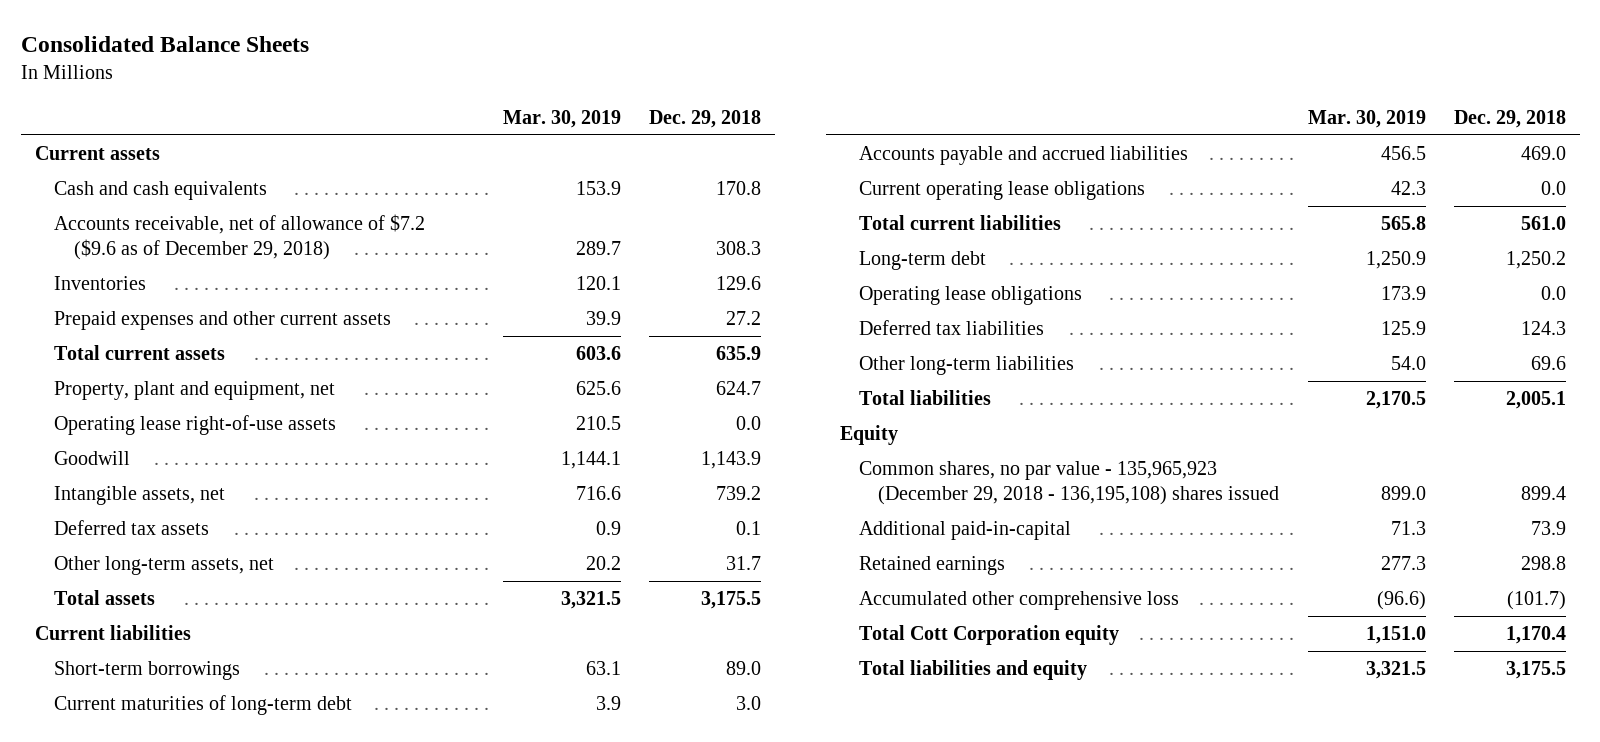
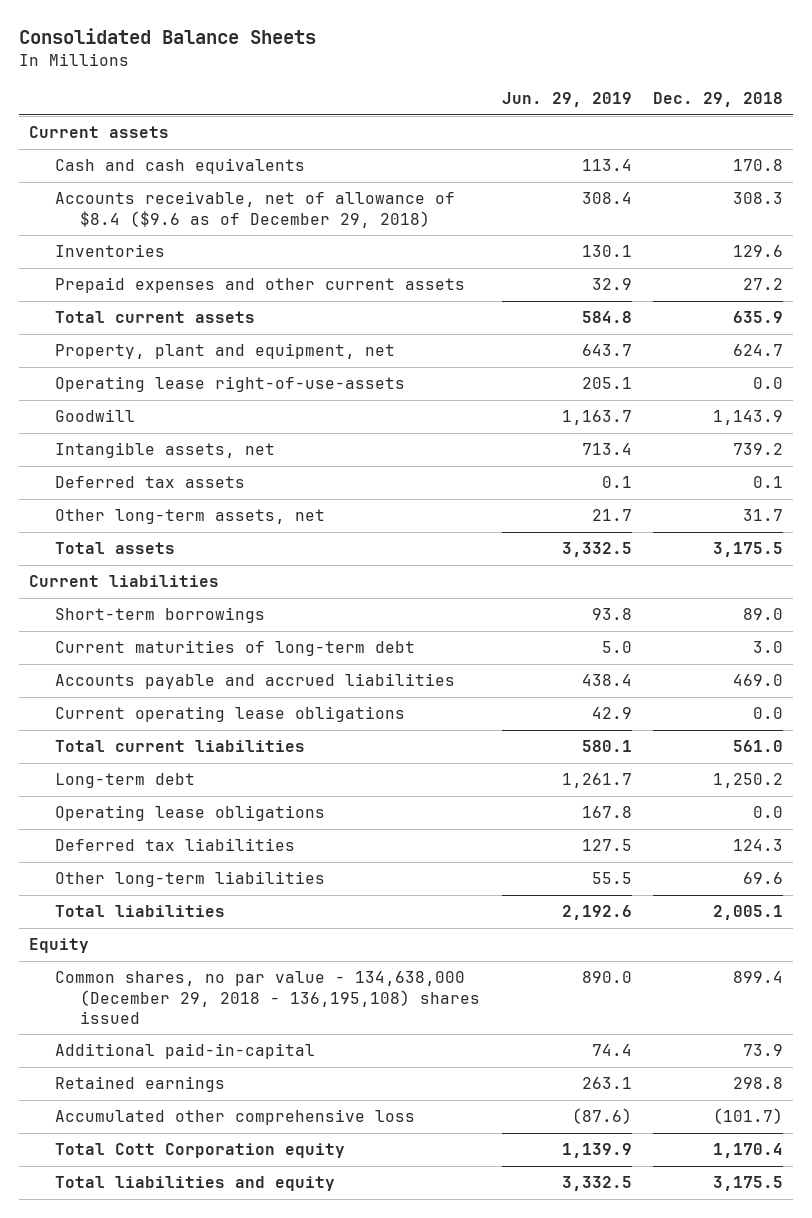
[502,109,621,128] Mar. 30, 2019 -> none
none -> [501,92,632,108] Jun. 29, 2019
[54,214,426,261] Accounts receivable, net of allowance of $7.2 ($9.6 as of December 29, 2018) -> [54,191,455,228] Accounts receivable, net of allowance of $8.4 ($9.6 as of December 29, 2018)
[54,415,337,436] Operating lease right-of-use assets -> [54,376,405,393] Operating lease right-of-use-assets
[859,461,1280,506] Common shares, no par value - 135,965,923 (December 29, 2018 - 136,195,108) shares issued -> [54,971,481,1024] Common shares, no par value - 134,638,000 (December 29, 2018 - 136,195,108) shares issued

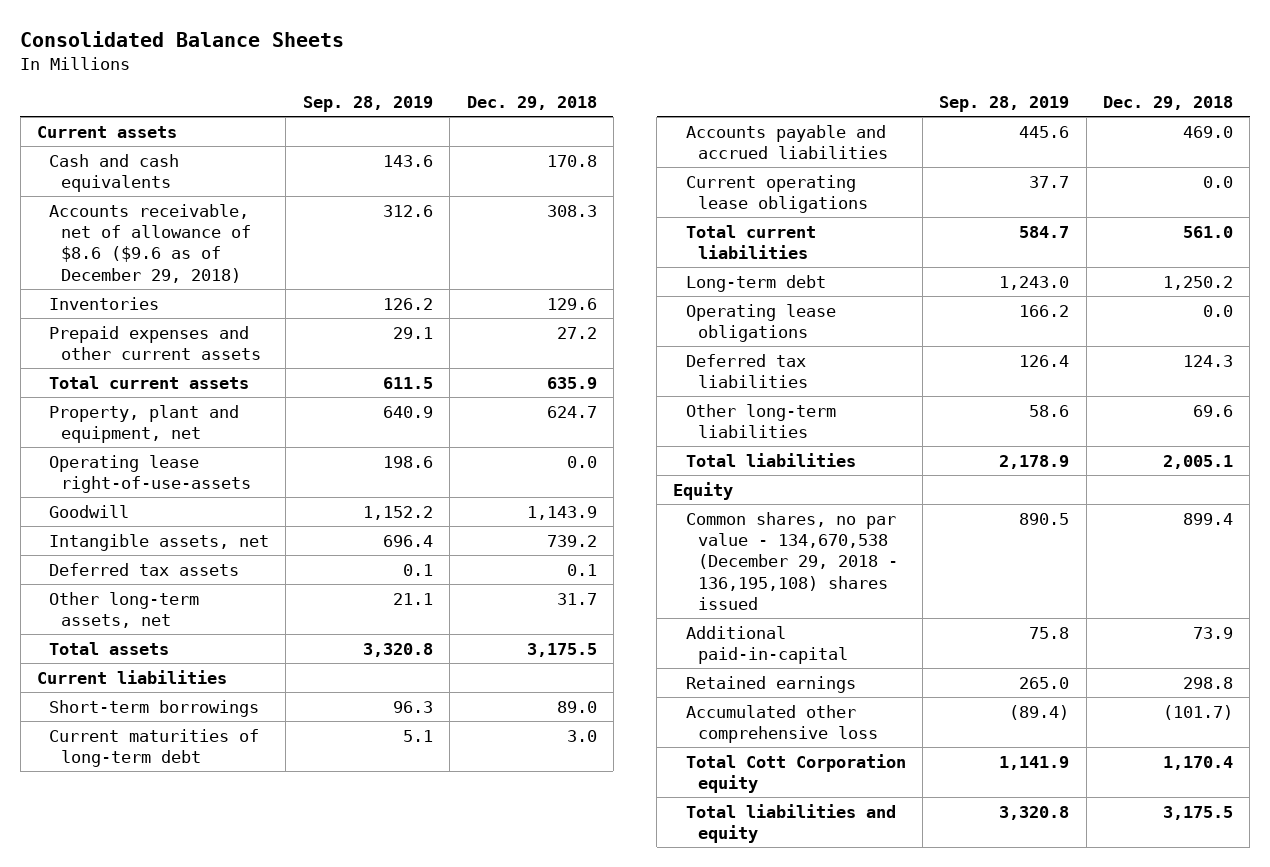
[501,92,632,108] Jun. 29, 2019 -> none
none -> [302,96,433,113] Sep. 28, 2019
[54,191,455,228] Accounts receivable, net of allowance of $8.4 ($9.6 as of December 29, 2018) -> [49,203,252,283] Accounts receivable, net of allowance of $8.6 ($9.6 as of December 29, 2018)
[54,971,481,1024] Common shares, no par value - 134,638,000 (December 29, 2018 - 136,195,108) shares issued -> [685,511,898,611] Common shares, no par value - 134,670,538 (December 29, 2018 - 136,195,108) shares issued

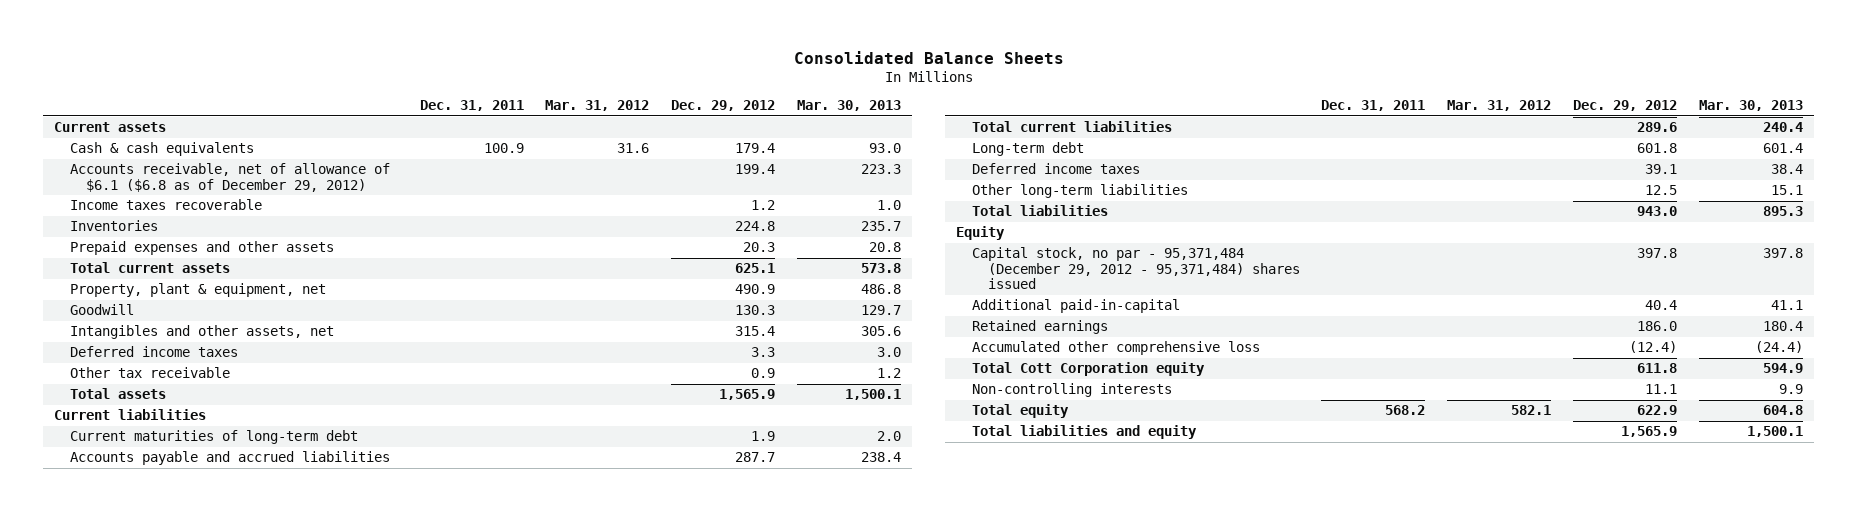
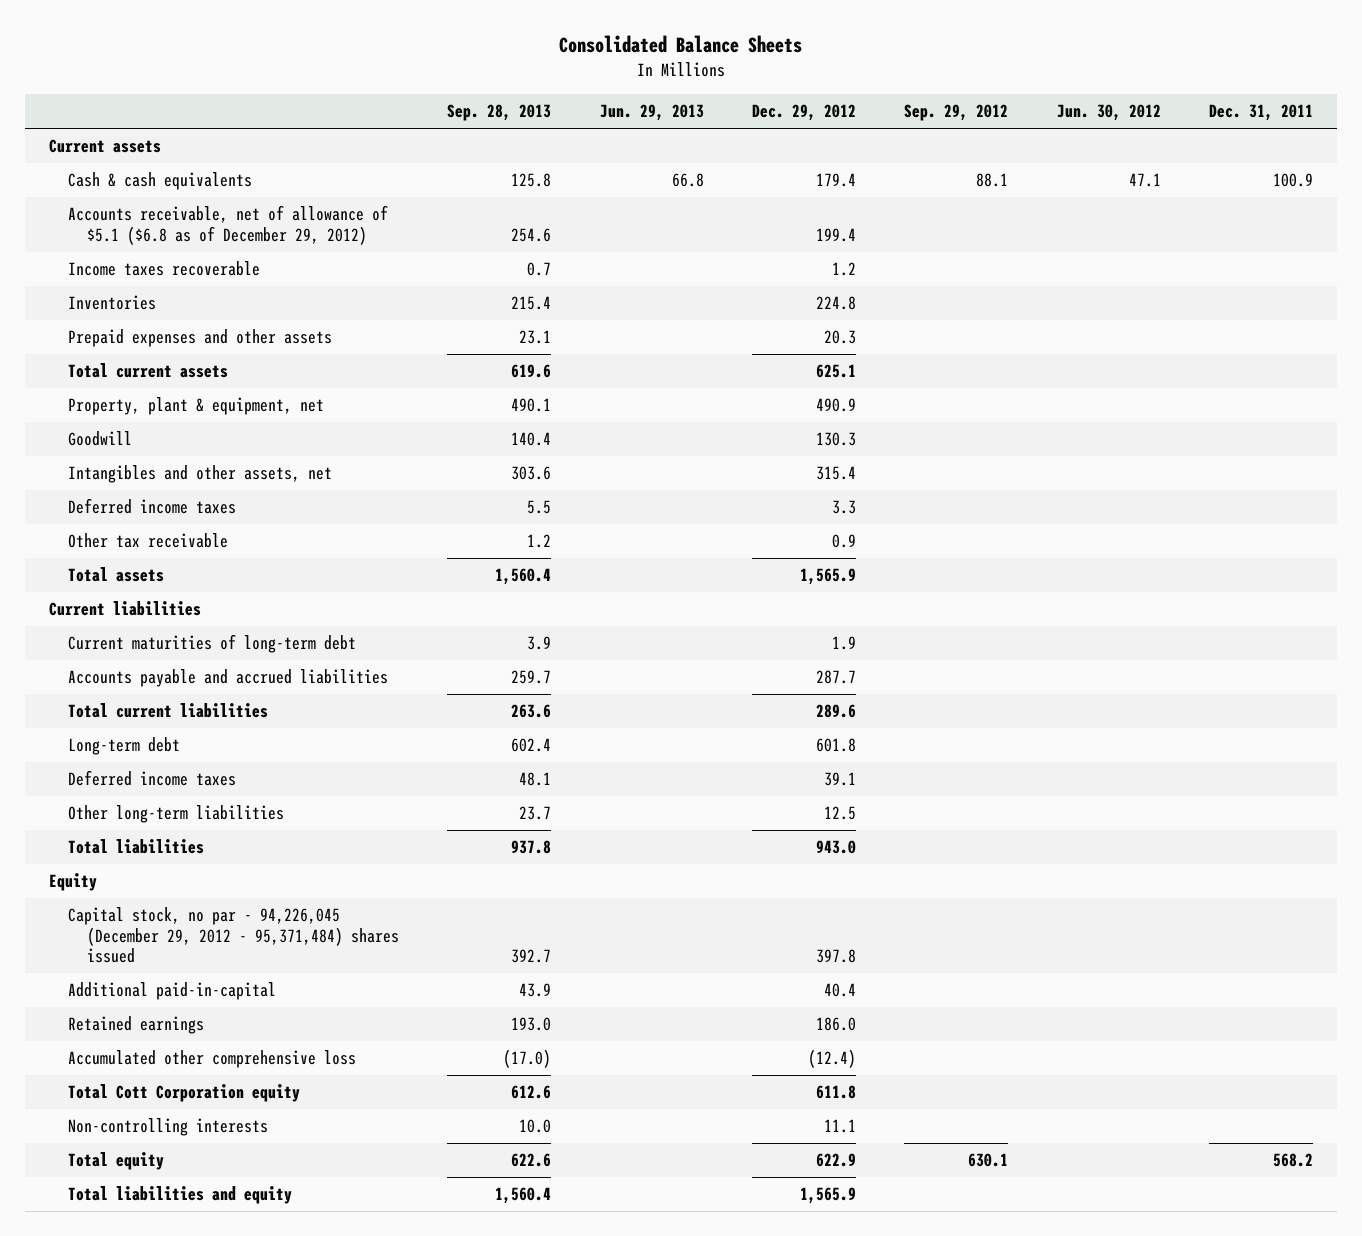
[545,100,650,112] Mar. 31, 2012 -> none
[797,100,902,112] Mar. 30, 2013 -> none
none -> [447,104,552,122] Sep. 28, 2013
none -> [599,104,704,122] Jun. 29, 2013
none -> [904,104,1009,122] Sep. 29, 2012
none -> [1056,104,1161,122] Jun. 30, 2012
[70,163,391,192] Accounts receivable, net of allowance of $6.1 ($6.8 as of December 29, 2012) -> [68,205,389,245] Accounts receivable, net of allowance of $5.1 ($6.8 as of December 29, 2012)
[971,247,1300,290] Capital stock, no par - 95,371,484 (December 29, 2012 - 95,371,484) shares issued -> [68,907,400,964] Capital stock, no par - 94,226,045 (December 29, 2012 - 95,371,484) shares issued

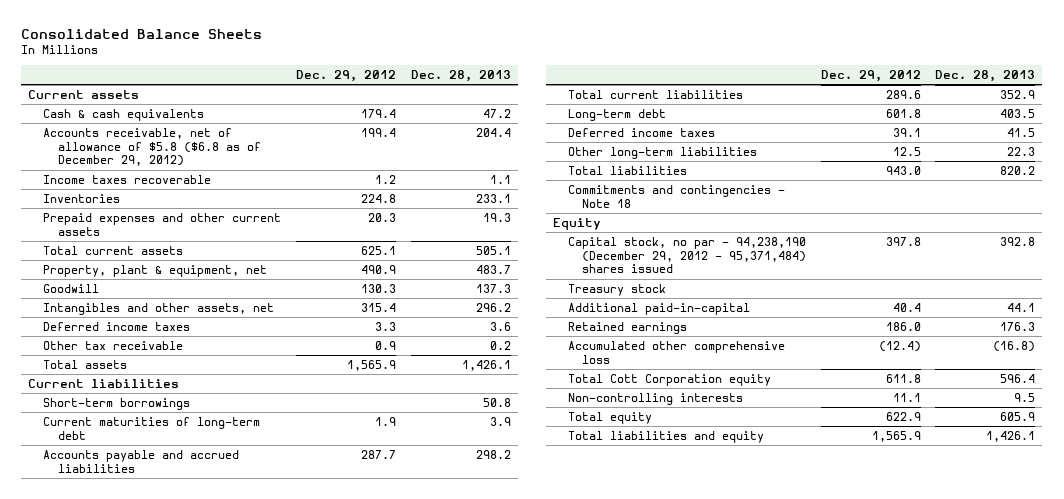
[447,104,552,122] Sep. 28, 2013 -> none
[599,104,704,122] Jun. 29, 2013 -> none
[904,104,1009,122] Sep. 29, 2012 -> none
[1056,104,1161,122] Jun. 30, 2012 -> none
[1208,104,1313,122] Dec. 31, 2011 -> none
none -> [410,70,511,83] Dec. 28, 2013
[68,205,389,245] Accounts receivable, net of allowance of $5.1 ($6.8 as of December 29, 2012) -> [43,127,261,167] Accounts receivable, net of allowance of $5.8 ($6.8 as of December 29, 2012)
[68,329,333,348] Prepaid expenses and other assets -> [43,212,282,236] Prepaid expenses and other current assets
none -> [43,397,191,410] Short-term borrowings
none -> [567,184,785,208] Commitments and contingencies - Note 18
[68,907,400,964] Capital stock, no par - 94,226,045 (December 29, 2012 - 95,371,484) shares issued -> [567,236,807,274] Capital stock, no par - 94,238,190 (December 29, 2012 - 95,371,484) shares issued
none -> [567,283,666,296] Treasury stock

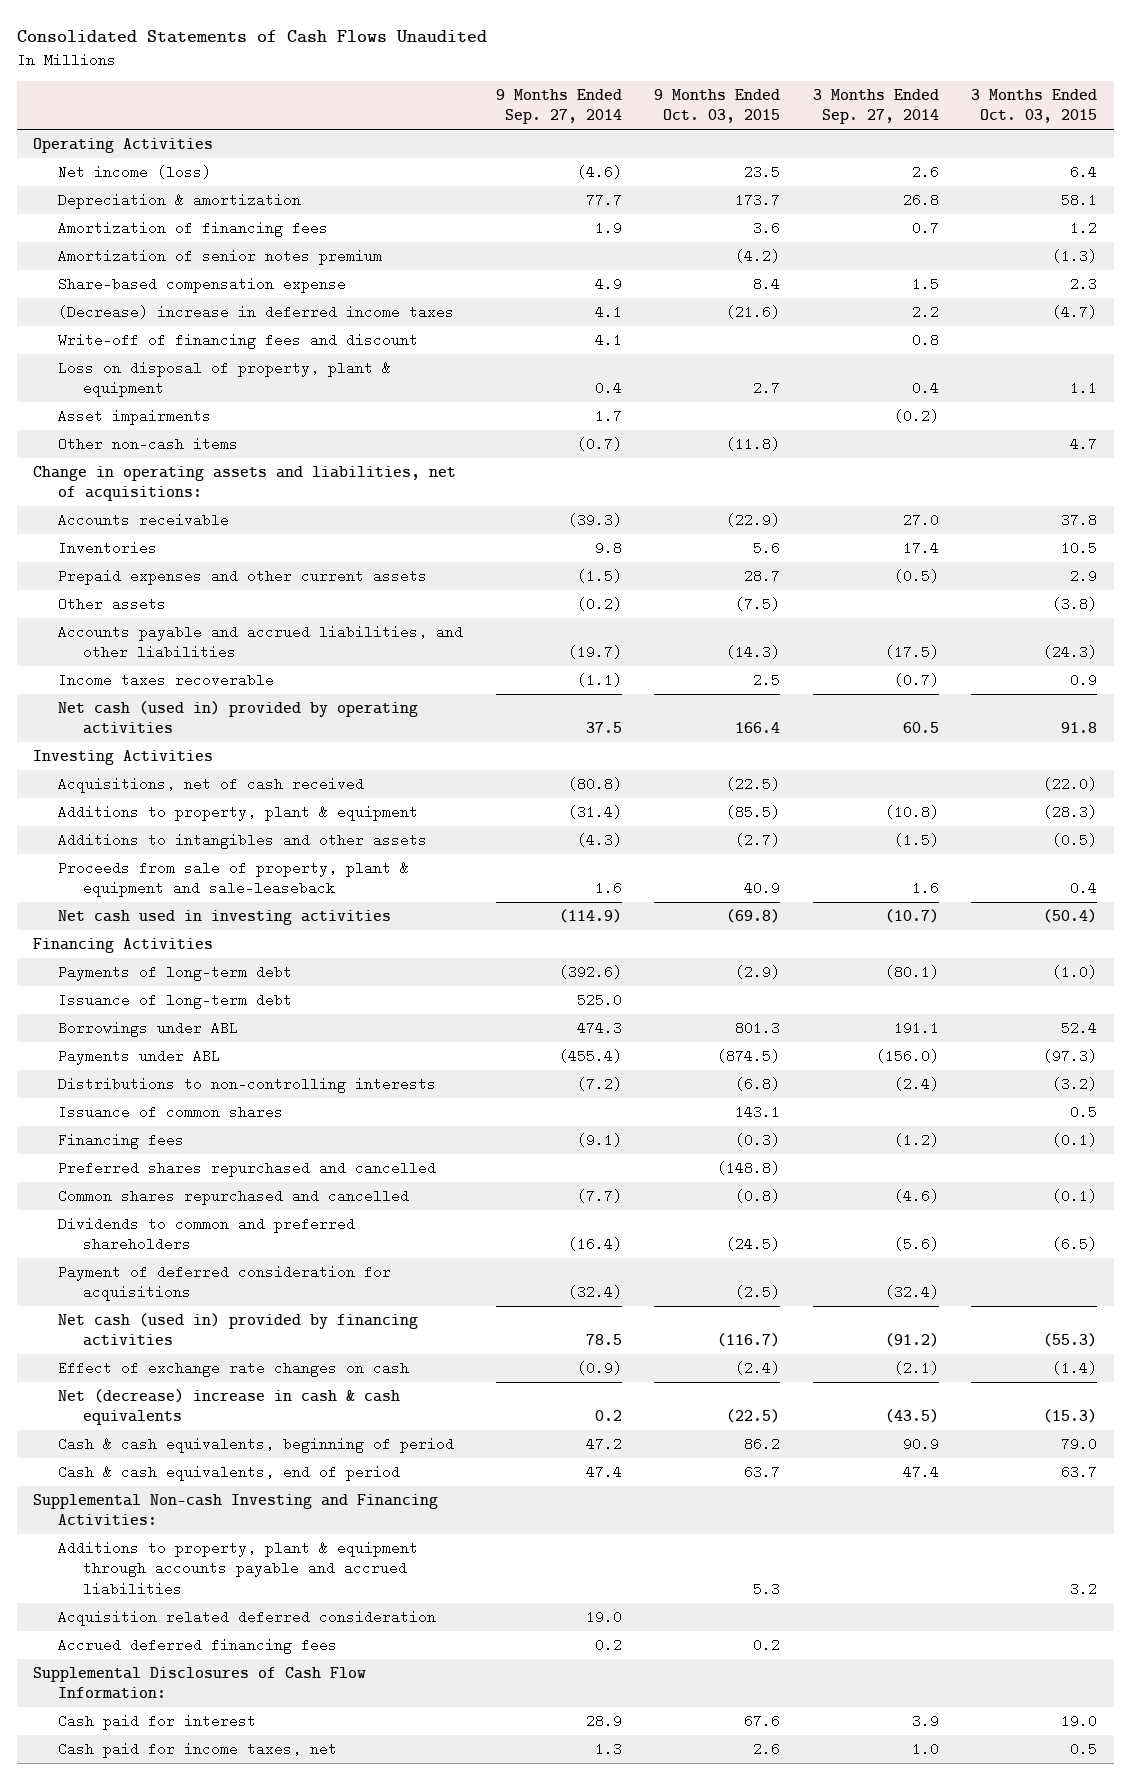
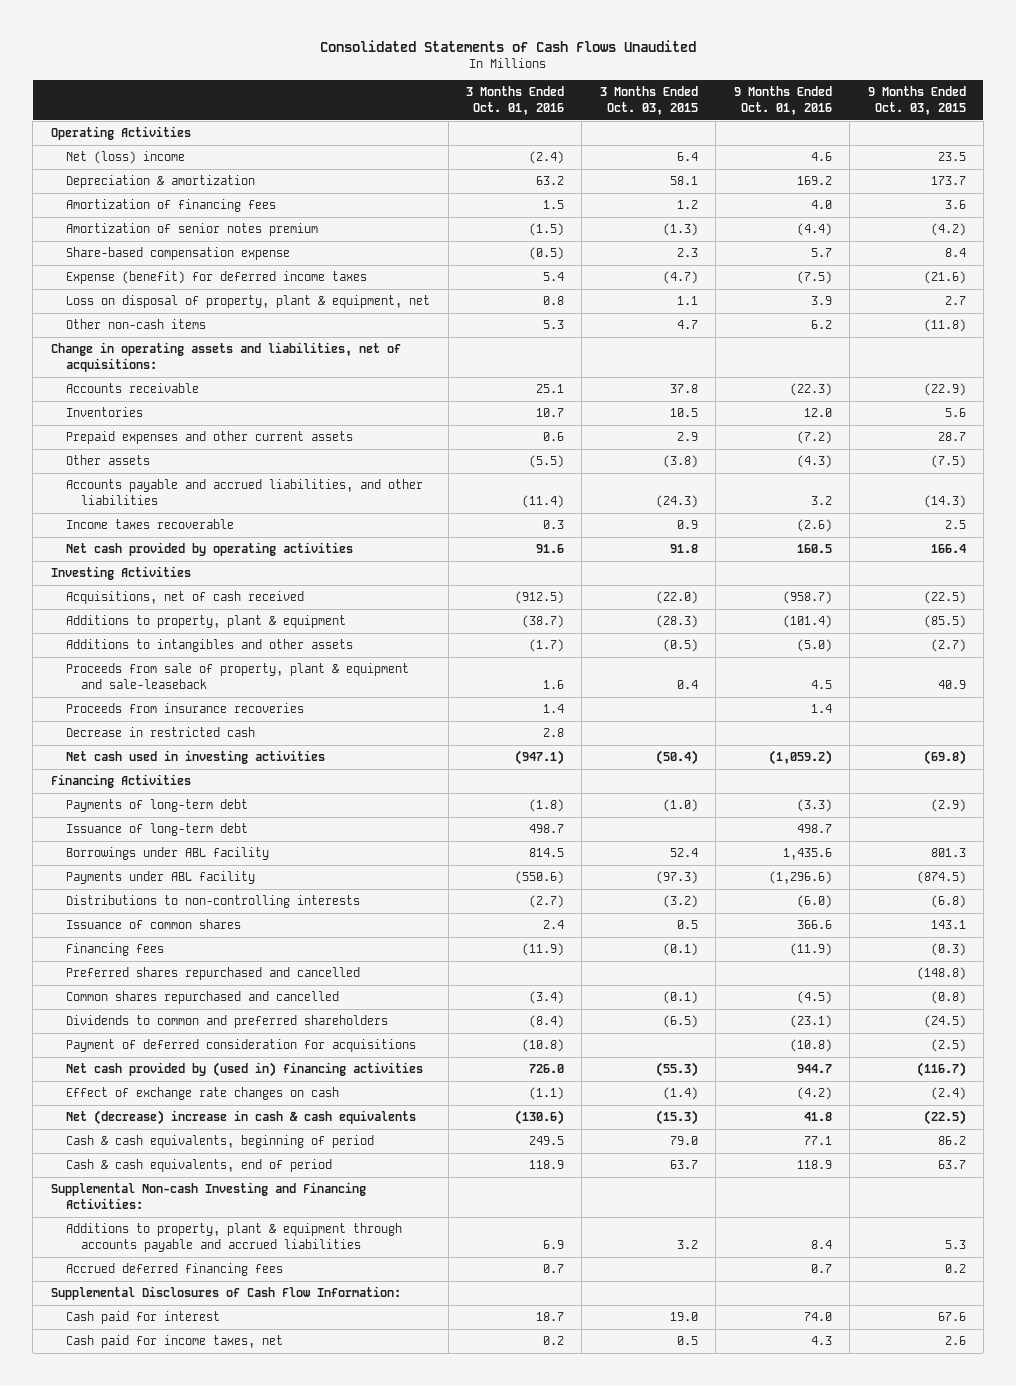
[495,88,622,125] 9 Months Ended Sep. 27, 2014 -> none
[812,88,939,125] 3 Months Ended Sep. 27, 2014 -> none
none -> [465,86,564,115] 3 Months Ended Oct. 01, 2016
none -> [733,86,832,115] 9 Months Ended Oct. 01, 2016
[57,165,211,180] Net income (loss) -> [66,151,186,165] Net (loss) income
[57,333,418,350] Write-off of financing fees and discount -> none
[57,409,211,426] Asset impairments -> none
[57,305,454,320] (Decrease) increase in deferred income taxes -> [66,271,368,285] Expense (benefit) for deferred income taxes
[57,361,391,398] Loss on disposal of property, plant & equipment -> [66,295,431,309] Loss on disposal of property, plant & equipment, net
[57,701,418,735] Net cash (used in) provided by operating activities -> [66,542,354,557] Net cash provided by operating activities
none -> [66,703,305,714] Proceeds from insurance recoveries
none -> [66,727,256,738] Decrease in restricted cash
[57,1021,238,1038] Borrowings under ABL -> [66,847,270,861] Borrowings under ABL facility
[57,1049,220,1066] Payments under ABL -> [66,871,256,885] Payments under ABL facility
[57,1313,418,1347] Net cash (used in) provided by financing activities -> [66,1062,424,1078] Net cash provided by (used in) financing activities
[57,1610,436,1627] Acquisition related deferred consideration -> none

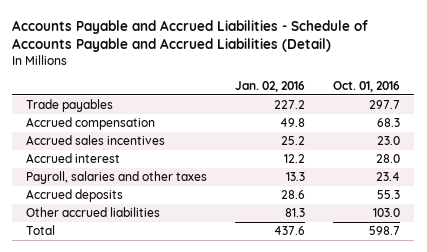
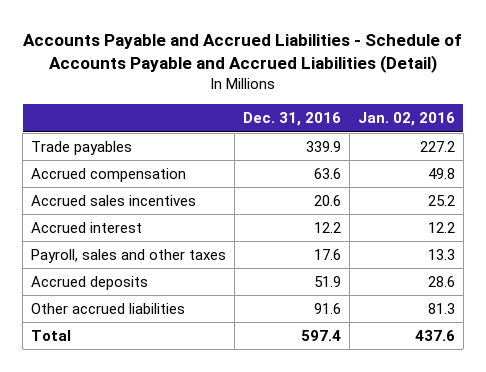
[333,80,401,92] Oct. 01, 2016 -> none
none -> [243,112,342,127] Dec. 31, 2016
[26,171,208,185] Payroll, salaries and other taxes -> [31,249,227,264] Payroll, sales and other taxes

